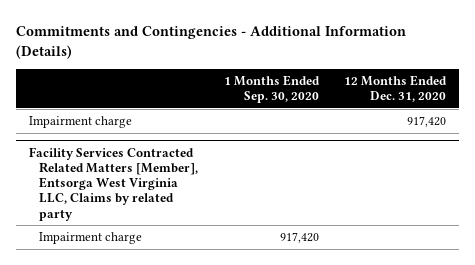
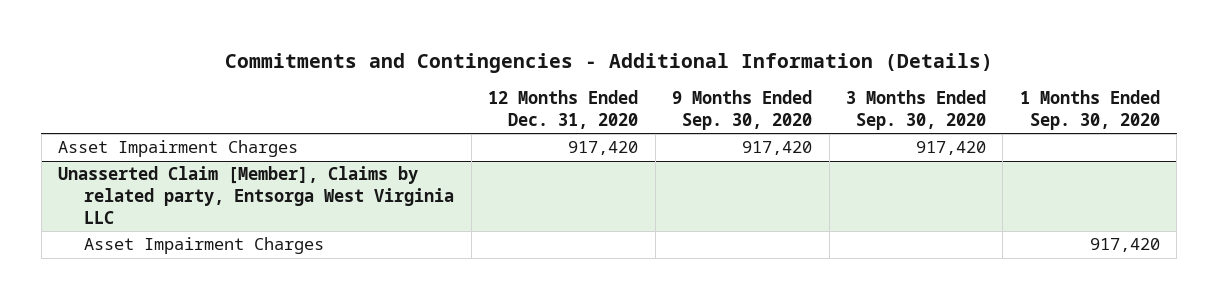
none -> [672,90,813,131] 9 Months Ended Sep. 30, 2020
none -> [845,90,986,131] 3 Months Ended Sep. 30, 2020
[29,115,133,128] Impairment charge -> [58,140,299,158] Asset Impairment Charges
[29,146,199,221] Facility Services Contracted Related Matters [Member], Entsorga West Virginia LLC, Claims by related party -> [58,166,455,224] Unasserted Claim [Member], Claims by related party, Entsorga West Virginia LLC
[39,231,143,244] Impairment charge -> [84,237,325,255] Asset Impairment Charges

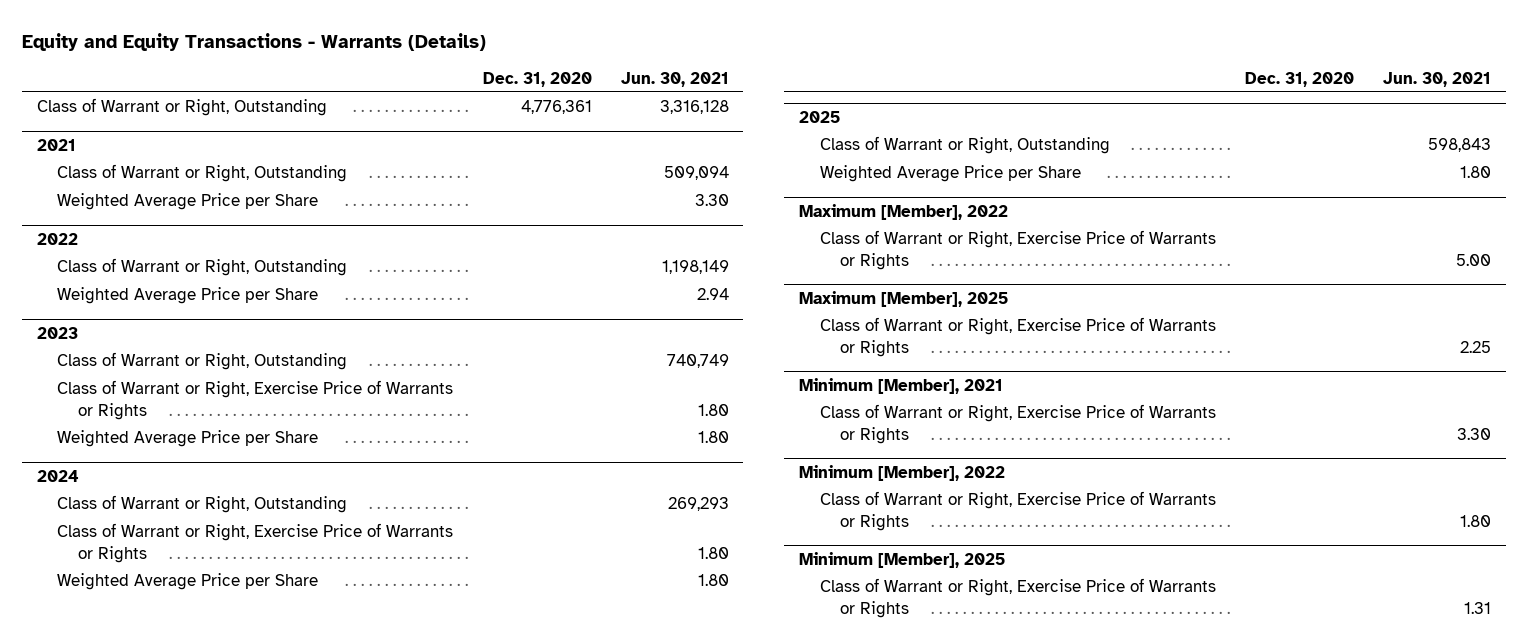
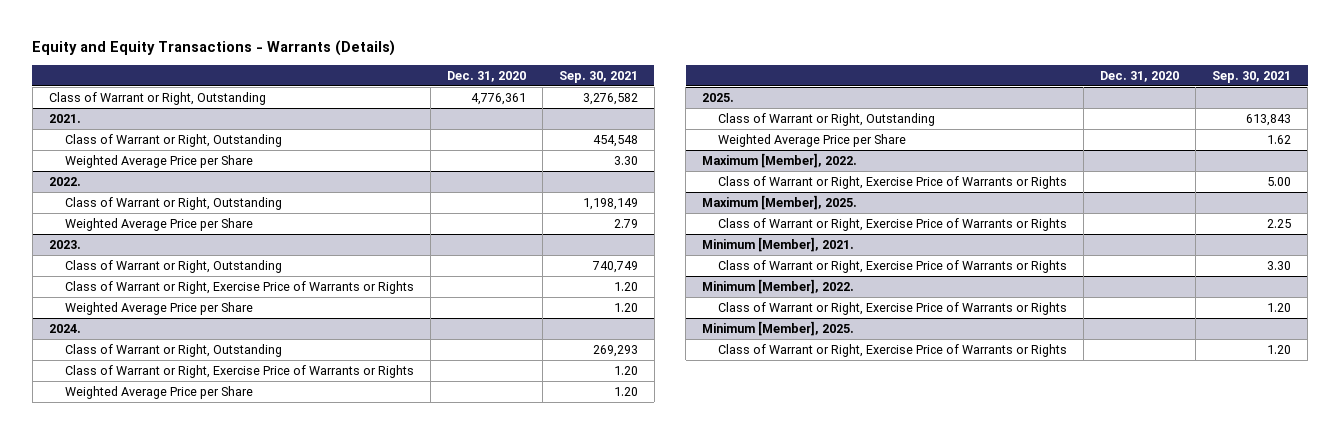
[620,71,729,87] Jun. 30, 2021 -> none
none -> [558,70,638,83] Sep. 30, 2021
[36,138,76,151] 2021 -> [48,114,81,124] 2021.
[36,232,78,245] 2022 -> [48,177,81,187] 2022.
[36,326,78,339] 2023 -> [48,240,81,250] 2023.
[36,469,79,482] 2024 -> [48,324,81,334] 2024.
[798,110,840,123] 2025 -> [702,93,735,103] 2025.
[798,203,1008,220] Maximum [Member], 2022 -> [702,153,858,169] Maximum [Member], 2022.
[798,290,1008,307] Maximum [Member], 2025 -> [702,195,858,211] Maximum [Member], 2025.
[798,377,1003,394] Minimum [Member], 2021 -> [702,237,855,253] Minimum [Member], 2021.
[798,464,1005,481] Minimum [Member], 2022 -> [702,279,855,295] Minimum [Member], 2022.
[798,551,1005,568] Minimum [Member], 2025 -> [702,321,855,337] Minimum [Member], 2025.

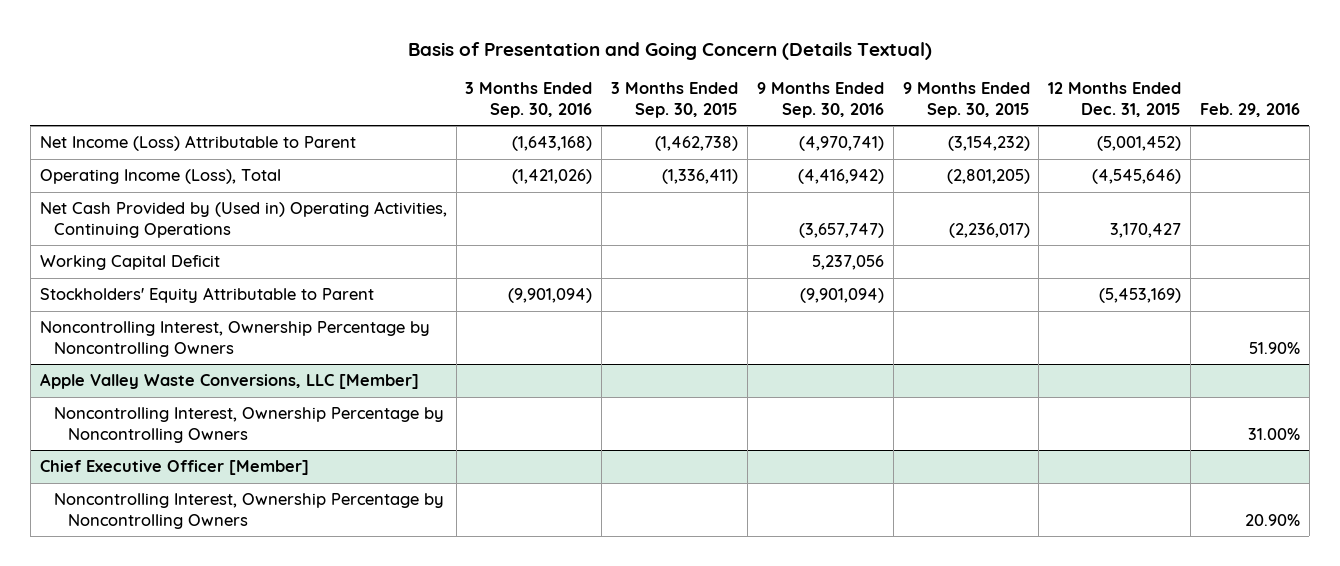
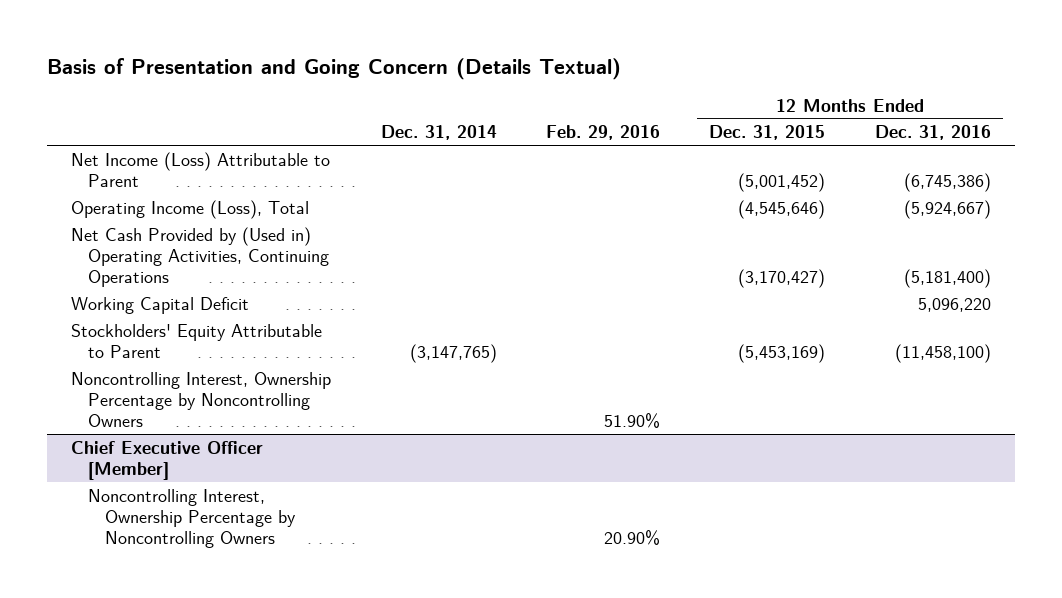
[465,82,593,118] 3 Months Ended Sep. 30, 2016 -> none
[611,82,739,118] 3 Months Ended Sep. 30, 2015 -> none
[756,82,884,118] 9 Months Ended Sep. 30, 2016 -> none
[902,82,1030,118] 9 Months Ended Sep. 30, 2015 -> none
none -> [380,125,497,141] Dec. 31, 2014
none -> [874,125,991,141] Dec. 31, 2016
[1110,222,1182,238] 3,170,427 -> [738,269,826,289] (3,170,427)
[39,373,419,390] Apple Valley Waste Conversions, LLC [Member] -> none
[53,407,444,443] Noncontrolling Interest, Ownership Percentage by Noncontrolling Owners -> none

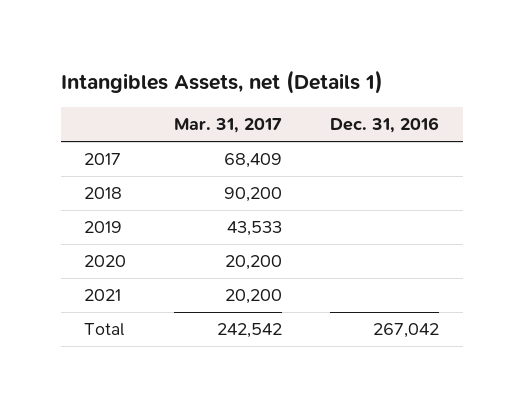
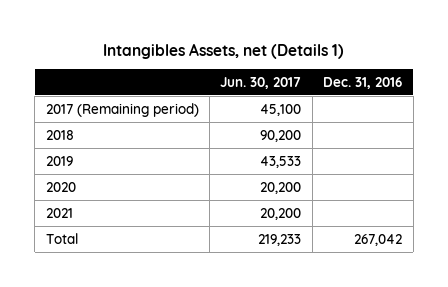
[174,118,283,134] Mar. 31, 2017 -> none
none -> [220,76,302,89] Jun. 30, 2017
[84,153,122,166] 2017 -> [45,102,199,117] 2017 (Remaining period)

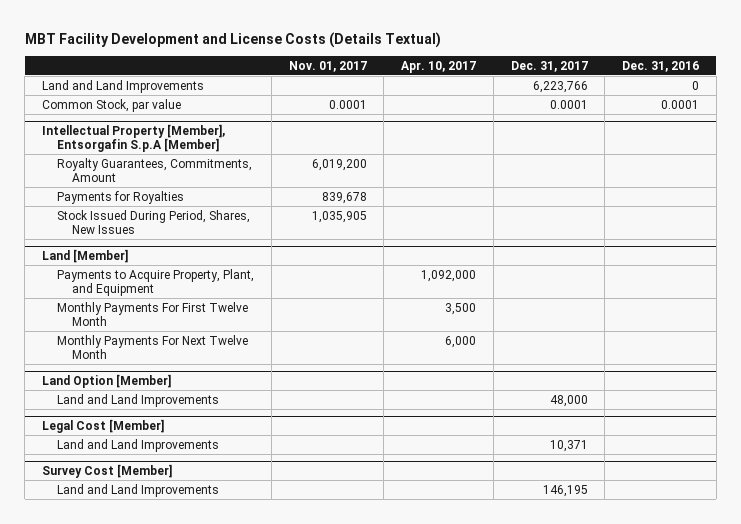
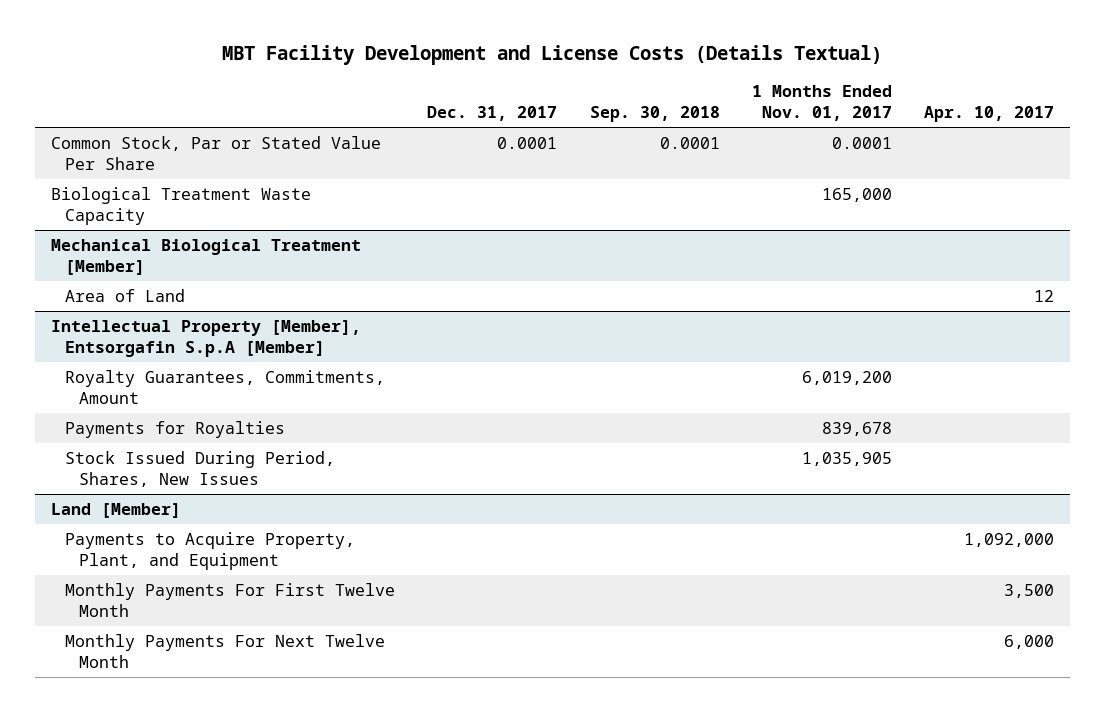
[288,60,367,72] Nov. 01, 2017 -> none
[622,60,700,72] Dec. 31, 2016 -> none
none -> [589,106,720,123] Sep. 30, 2018
none -> [751,85,892,122] 1 Months Ended Nov. 01, 2017
[41,79,204,93] Land and Land Improvements -> none
[41,98,181,112] Common Stock, par value -> [50,135,381,170] Common Stock, Par or Stated Value Per Share
none -> [50,186,311,225] Biological Treatment Waste Capacity
none -> [50,238,361,275] Mechanical Biological Treatment [Member]
none -> [65,288,186,302] Area of Land
[41,373,171,388] Land Option [Member] -> none
[57,393,220,407] Land and Land Improvements -> none
[41,418,164,433] Legal Cost [Member] -> none
[57,438,220,452] Land and Land Improvements -> none
[41,463,172,478] Survey Cost [Member] -> none
[57,483,220,497] Land and Land Improvements -> none

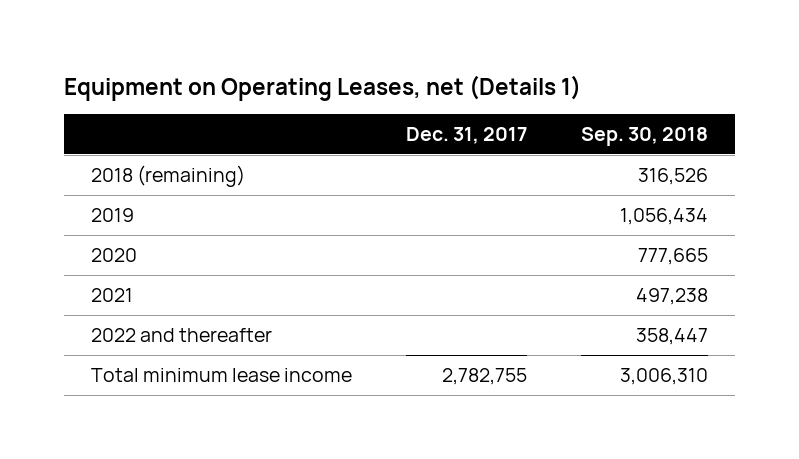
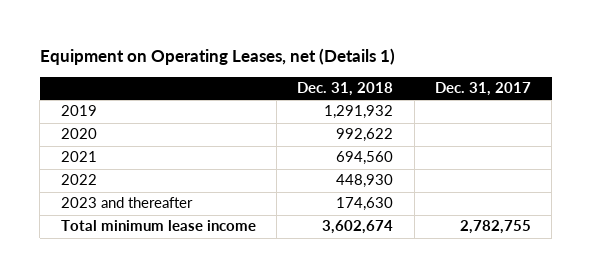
[580,127,708,147] Sep. 30, 2018 -> none
none -> [297,82,394,97] Dec. 31, 2018
[91,164,246,187] 2018 (remaining) -> none
none -> [60,174,97,186] 2022
[91,327,273,342] 2022 and thereafter -> [60,197,193,209] 2023 and thereafter

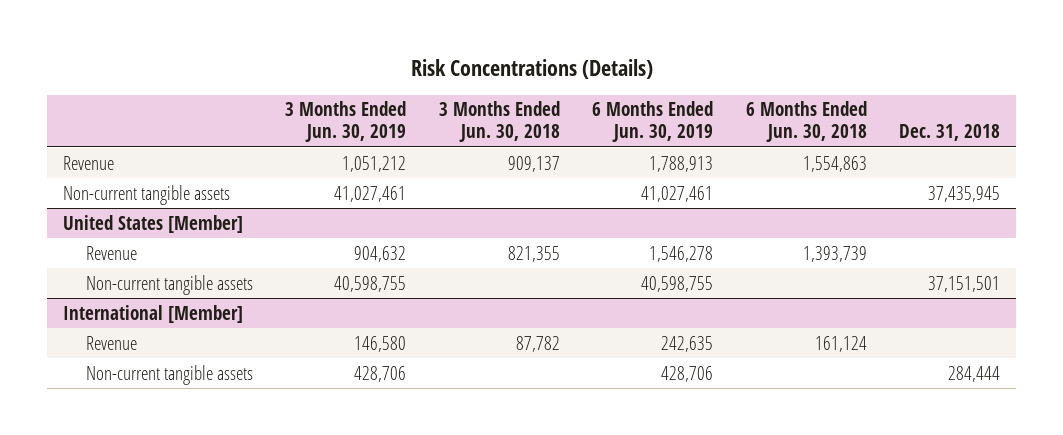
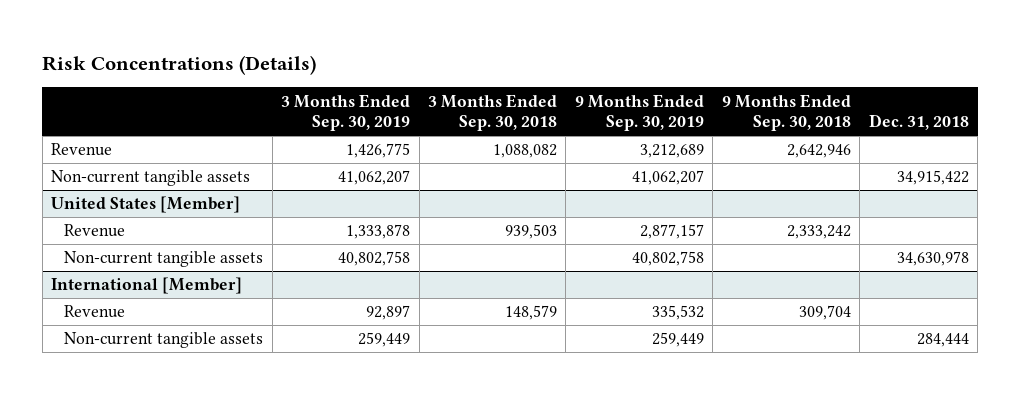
[285,101,407,142] 3 Months Ended Jun. 30, 2019 -> none
[438,101,560,142] 3 Months Ended Jun. 30, 2018 -> none
[592,101,714,142] 6 Months Ended Jun. 30, 2019 -> none
[745,101,867,142] 6 Months Ended Jun. 30, 2018 -> none
none -> [281,93,411,132] 3 Months Ended Sep. 30, 2019
none -> [427,93,557,132] 3 Months Ended Sep. 30, 2018
none -> [574,93,704,132] 9 Months Ended Sep. 30, 2019
none -> [721,93,851,132] 9 Months Ended Sep. 30, 2018
[928,185,1001,202] 37,435,945 -> [896,170,969,186] 34,915,422
[928,275,1001,292] 37,151,501 -> [896,251,969,267] 34,630,978

